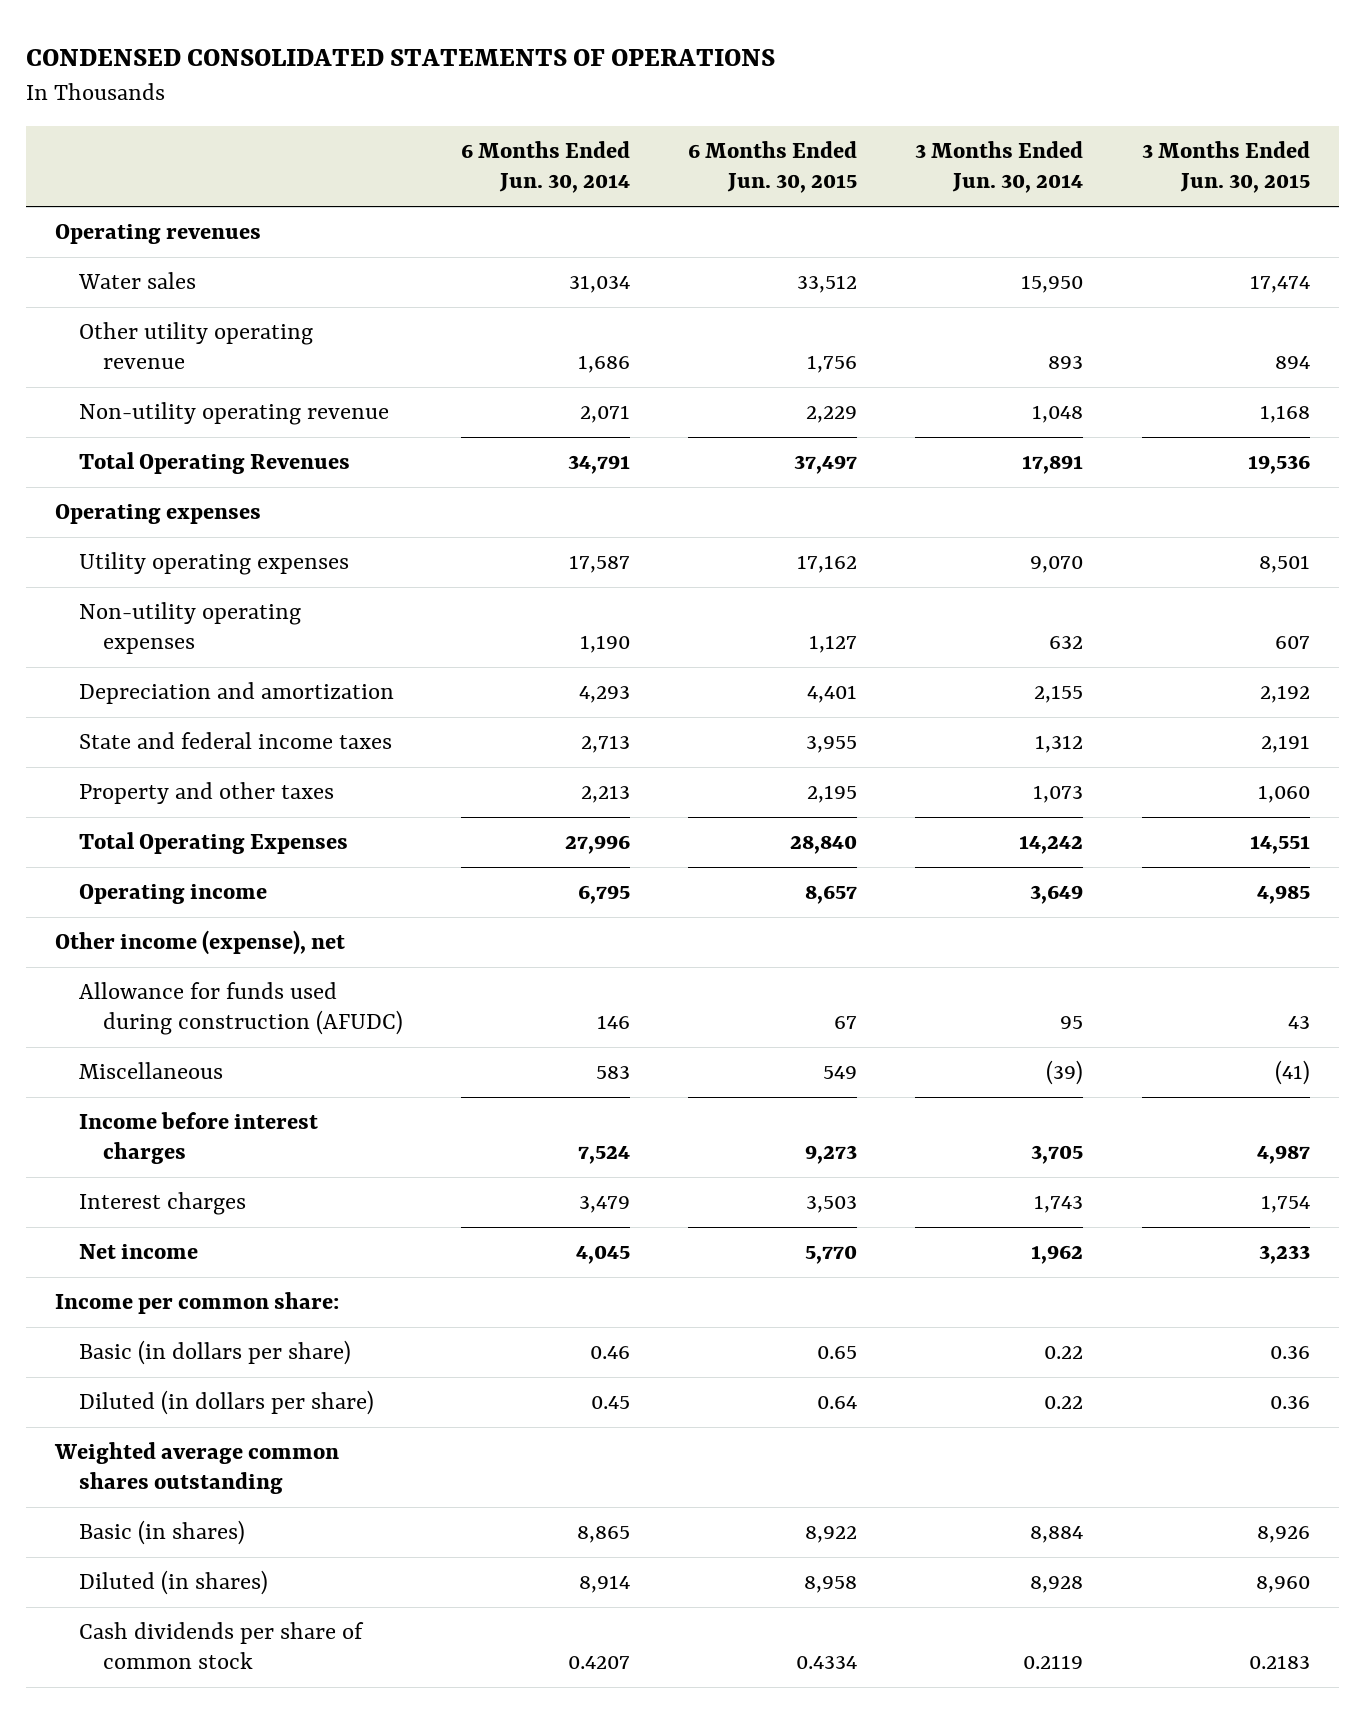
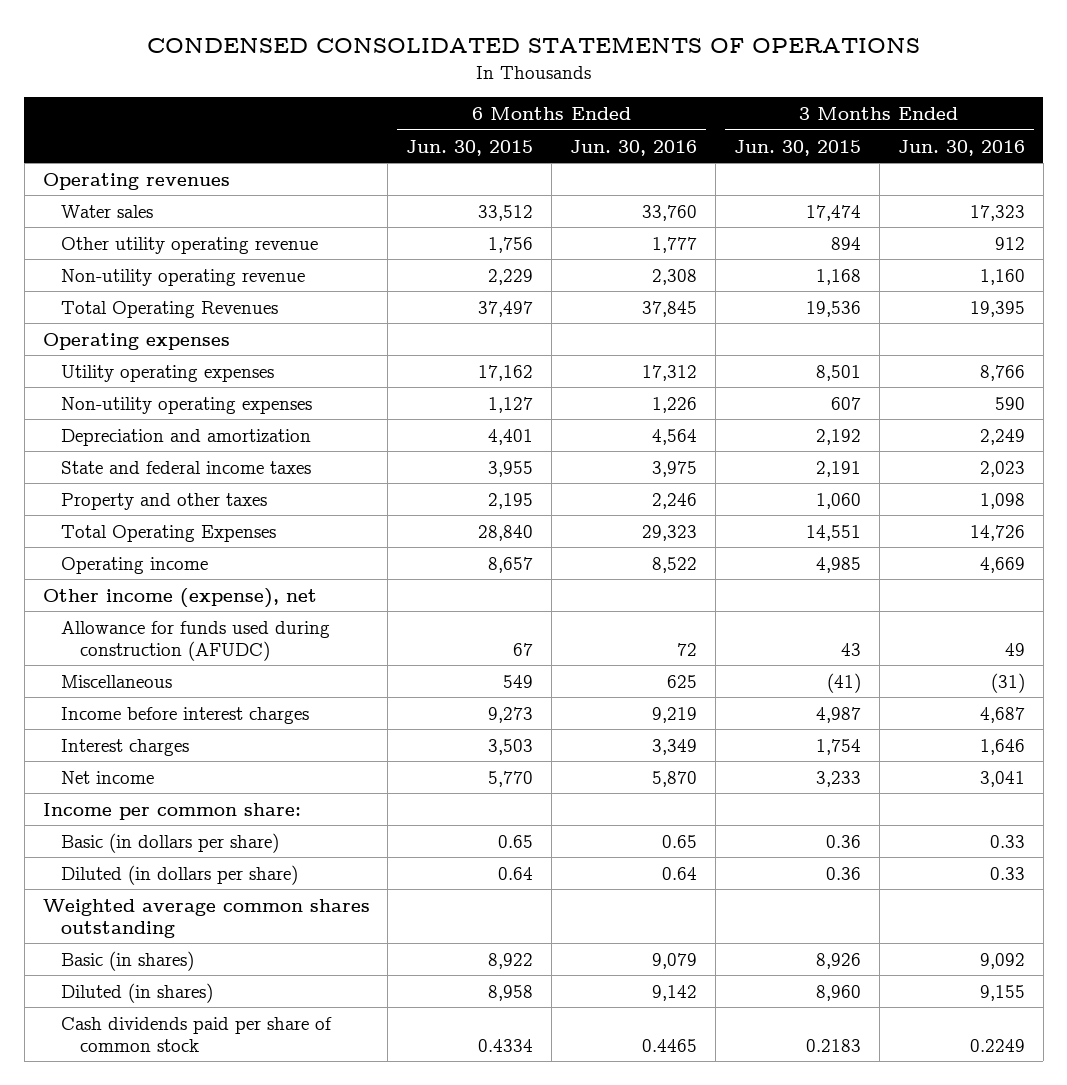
[461,141,631,194] 6 Months Ended Jun. 30, 2014 -> none
[915,141,1084,194] 3 Months Ended Jun. 30, 2014 -> none
none -> [570,139,698,156] Jun. 30, 2016
none -> [897,139,1025,156] Jun. 30, 2016
[78,1622,364,1670] Cash dividends per share of common stock -> [61,1016,333,1052] Cash dividends paid per share of common stock

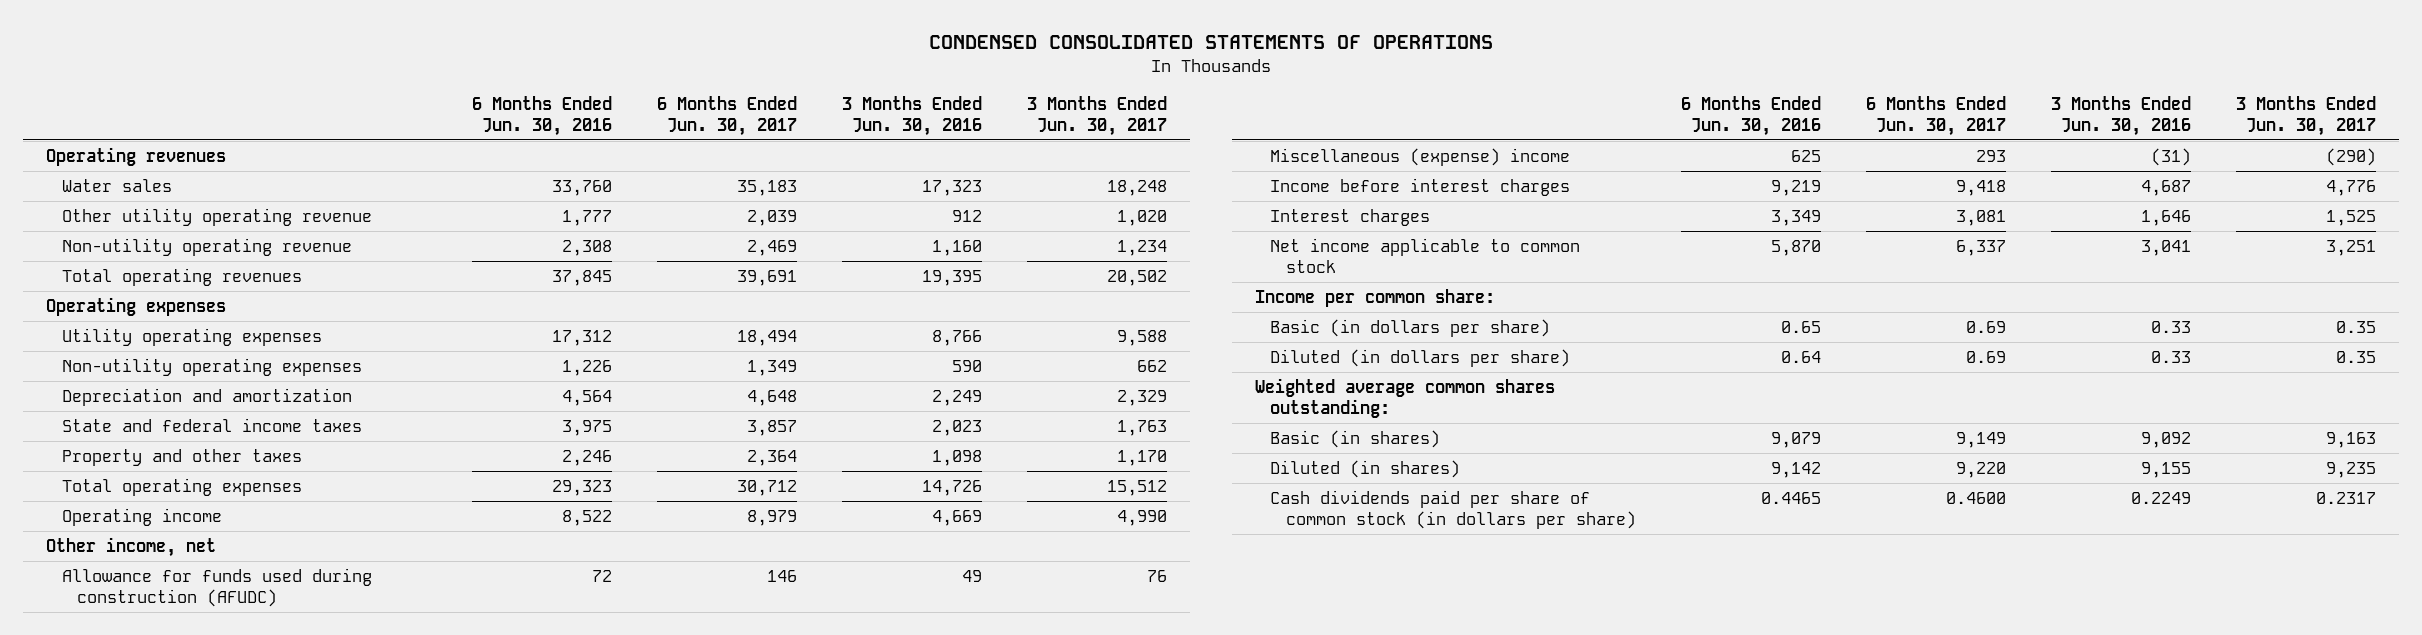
[406,139,534,156] Jun. 30, 2015 -> none
[733,139,861,156] Jun. 30, 2015 -> none
none -> [657,95,798,137] 6 Months Ended Jun. 30, 2017
none -> [1027,95,1168,137] 3 Months Ended Jun. 30, 2017
[61,300,279,318] Total Operating Revenues -> [61,267,302,286] Total operating revenues
[61,524,277,542] Total Operating Expenses -> [61,477,302,496] Total operating expenses
[42,587,317,608] Other income (expense), net -> [45,536,216,557] Other income, net
[61,674,173,688] Miscellaneous -> [1270,147,1571,166] Miscellaneous (expense) income
[61,770,155,784] Net income -> [1270,237,1581,273] Net income applicable to common stock
[42,898,370,938] Weighted average common shares outstanding -> [1254,377,1555,418] Weighted average common shares outstanding:
[61,1016,333,1052] Cash dividends paid per share of common stock -> [1270,489,1637,529] Cash dividends paid per share of common stock (in dollars per share)

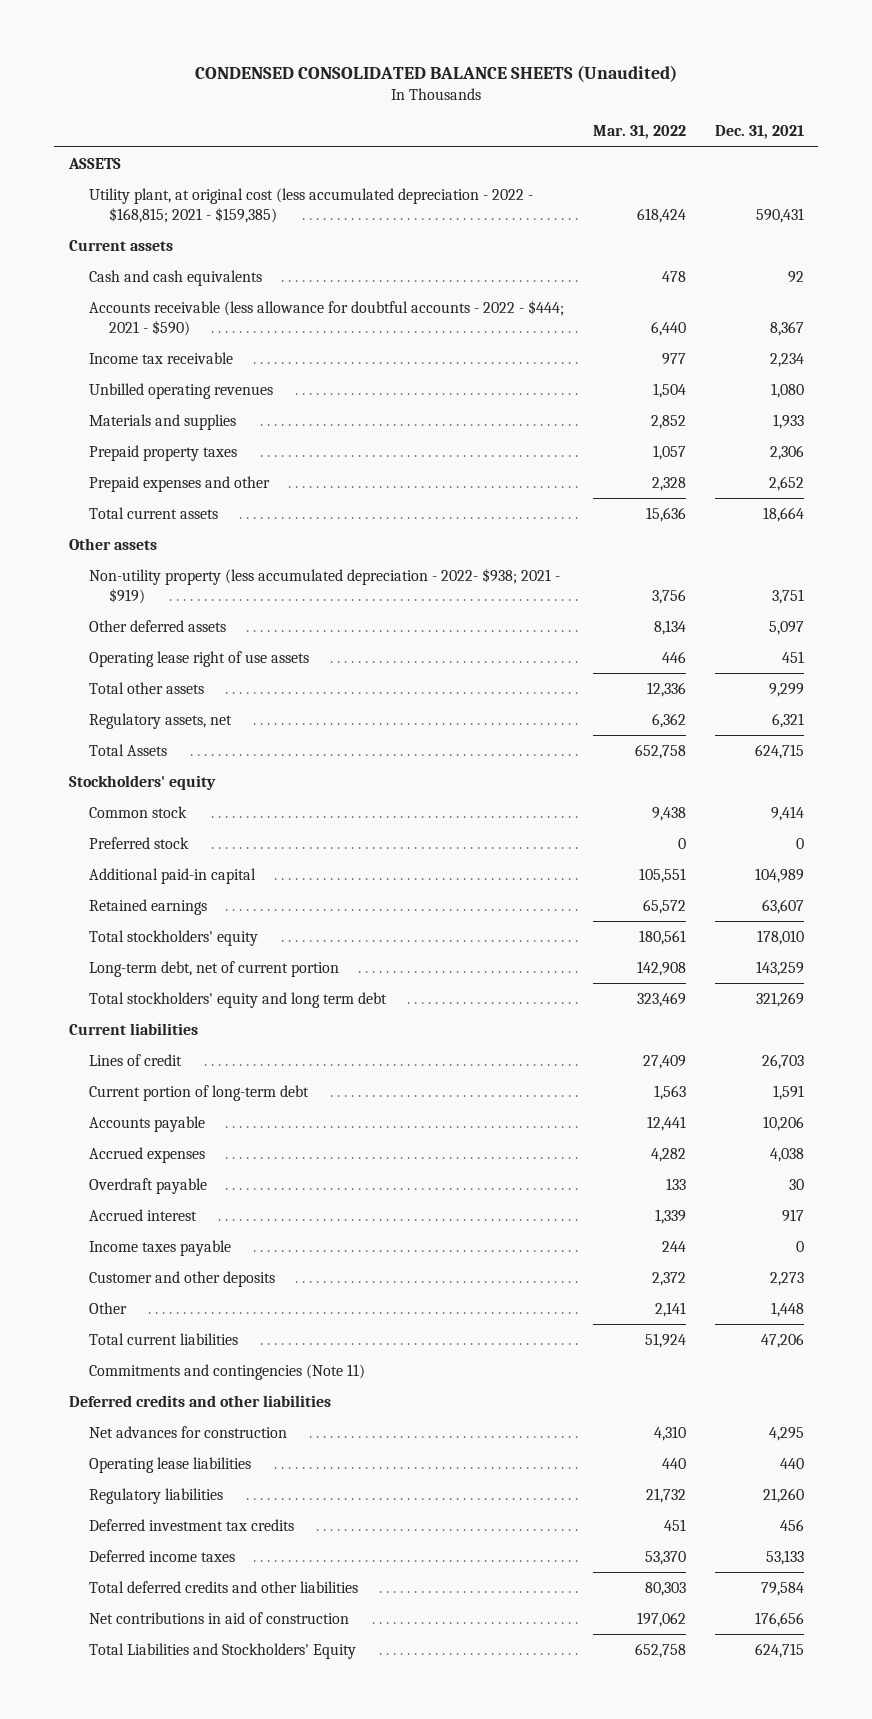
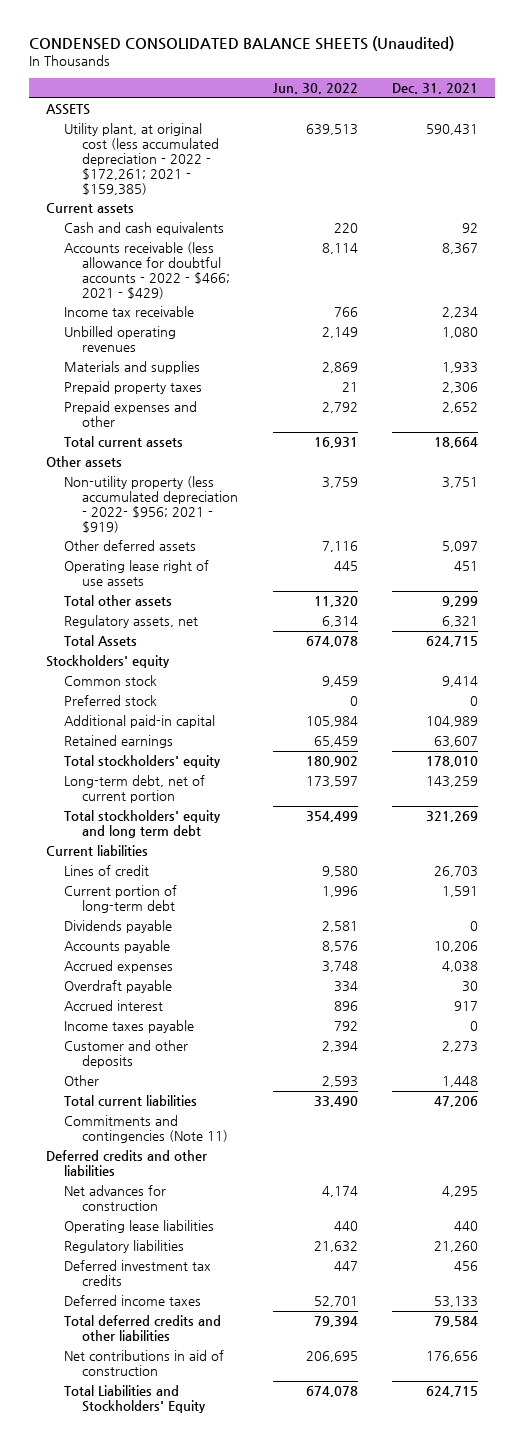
[592,125,686,140] Mar. 31, 2022 -> none
none -> [272,83,358,95] Jun. 30, 2022
[88,188,533,223] Utility plant, at original cost (less accumulated depreciation - 2022 - $168,815; 2021 - $159,385) -> [64,123,220,195] Utility plant, at original cost (less accumulated depreciation - 2022 - $172,261; 2021 - $159,385)
[88,300,564,336] Accounts receivable (less allowance for doubtful accounts - 2022 - $444; 2021 - $590) -> [64,242,231,299] Accounts receivable (less allowance for doubtful accounts - 2022 - $466; 2021 - $429)
[88,568,560,604] Non-utility property (less accumulated depreciation - 2022- $938; 2021 - $919) -> [64,476,239,533] Non-utility property (less accumulated depreciation - 2022- $956; 2021 - $919)
none -> [64,920,173,934] Dividends payable

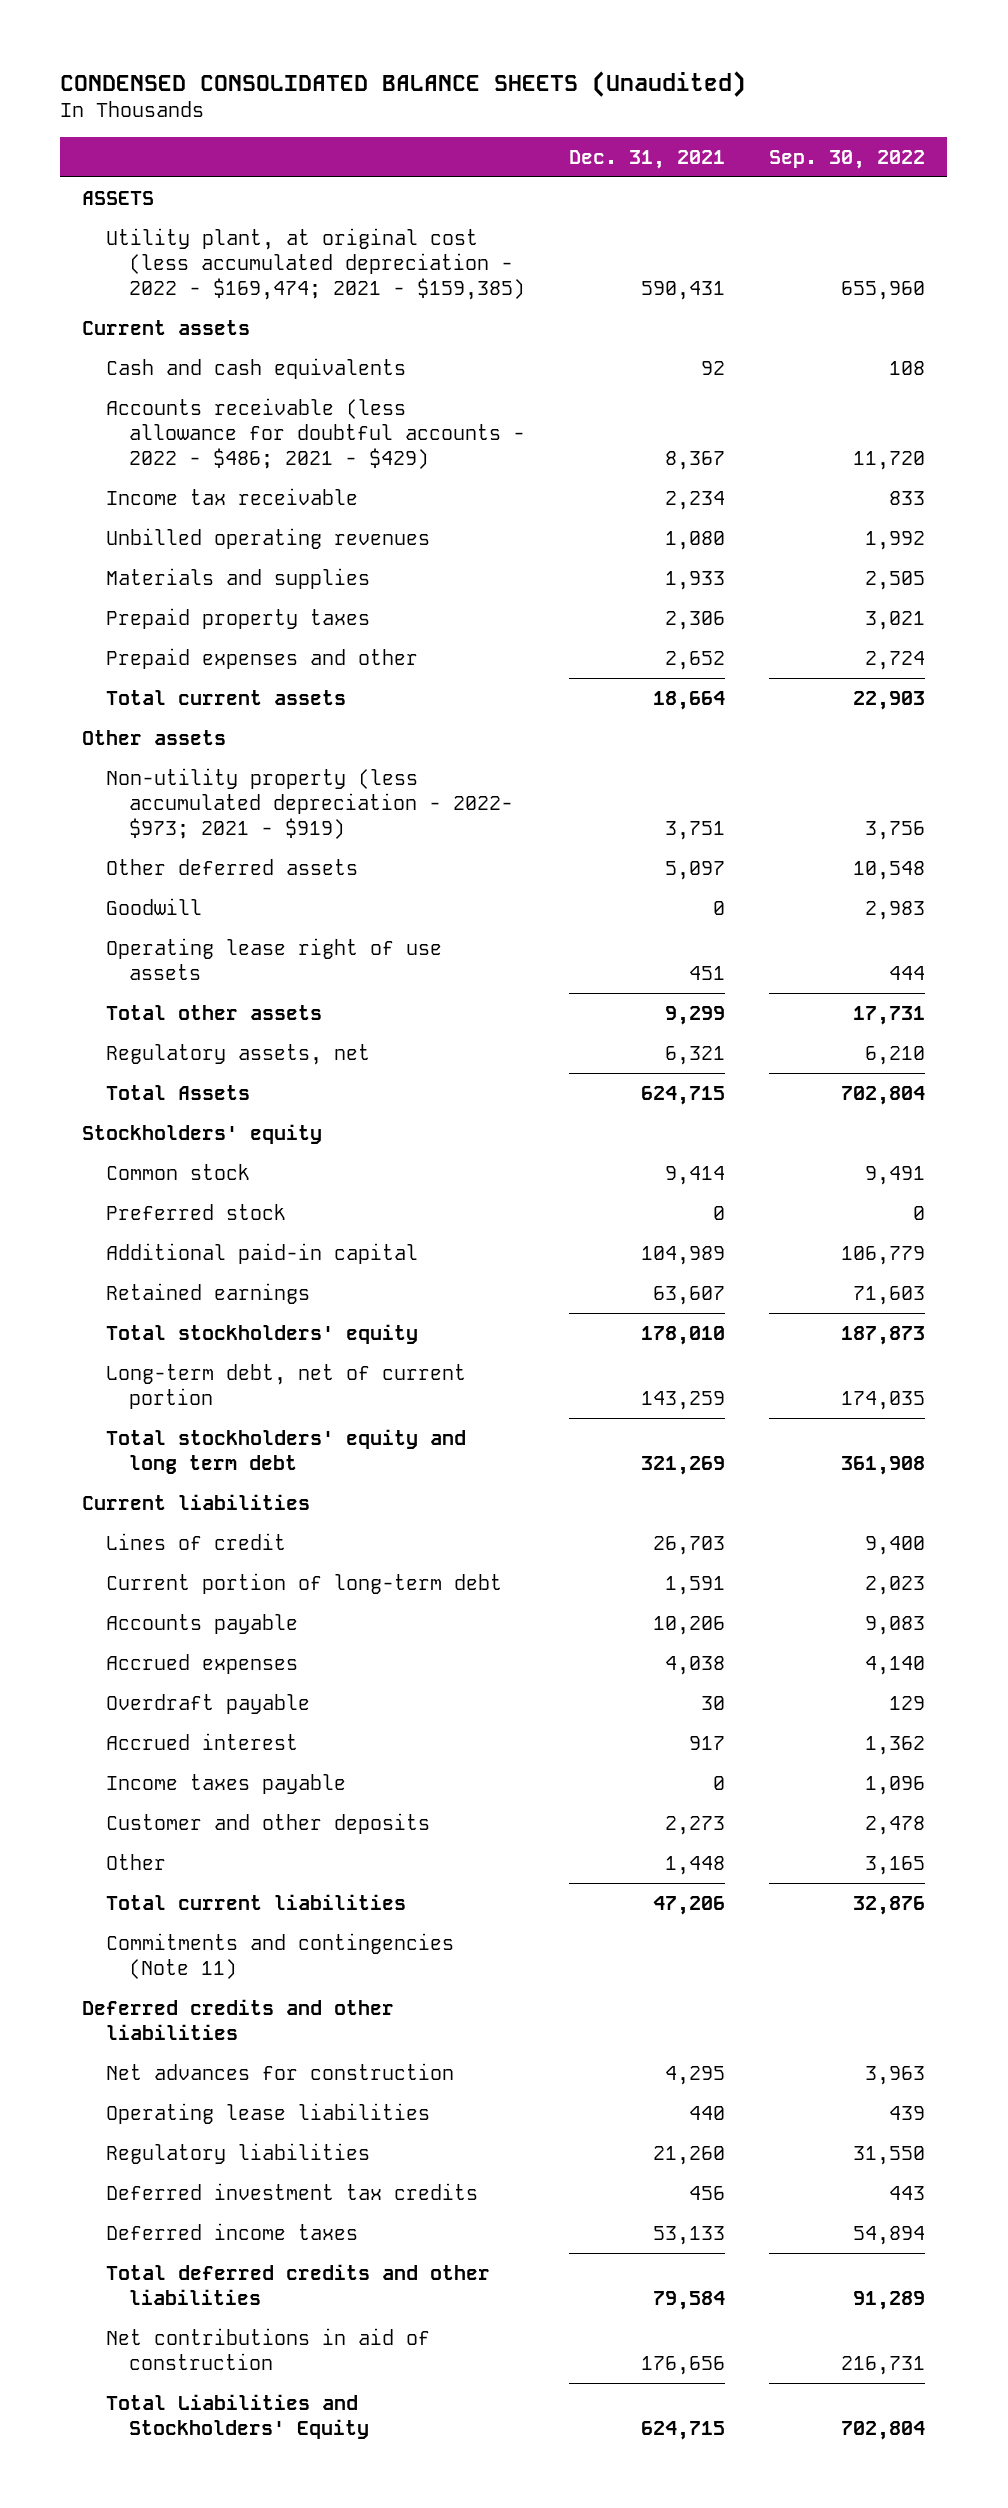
[272,83,358,95] Jun. 30, 2022 -> none
none -> [769,149,926,169] Sep. 30, 2022
[64,123,220,195] Utility plant, at original cost (less accumulated depreciation - 2022 - $172,261; 2021 - $159,385) -> [105,227,525,300] Utility plant, at original cost (less accumulated depreciation - 2022 - $169,474; 2021 - $159,385)
[64,242,231,299] Accounts receivable (less allowance for doubtful accounts - 2022 - $466; 2021 - $429) -> [105,397,525,469] Accounts receivable (less allowance for doubtful accounts - 2022 - $486; 2021 - $429)
[64,476,239,533] Non-utility property (less accumulated depreciation - 2022- $956; 2021 - $919) -> [105,767,513,839] Non-utility property (less accumulated depreciation - 2022- $973; 2021 - $919)
none -> [105,897,202,915] Goodwill
[64,920,173,934] Dividends payable -> none

